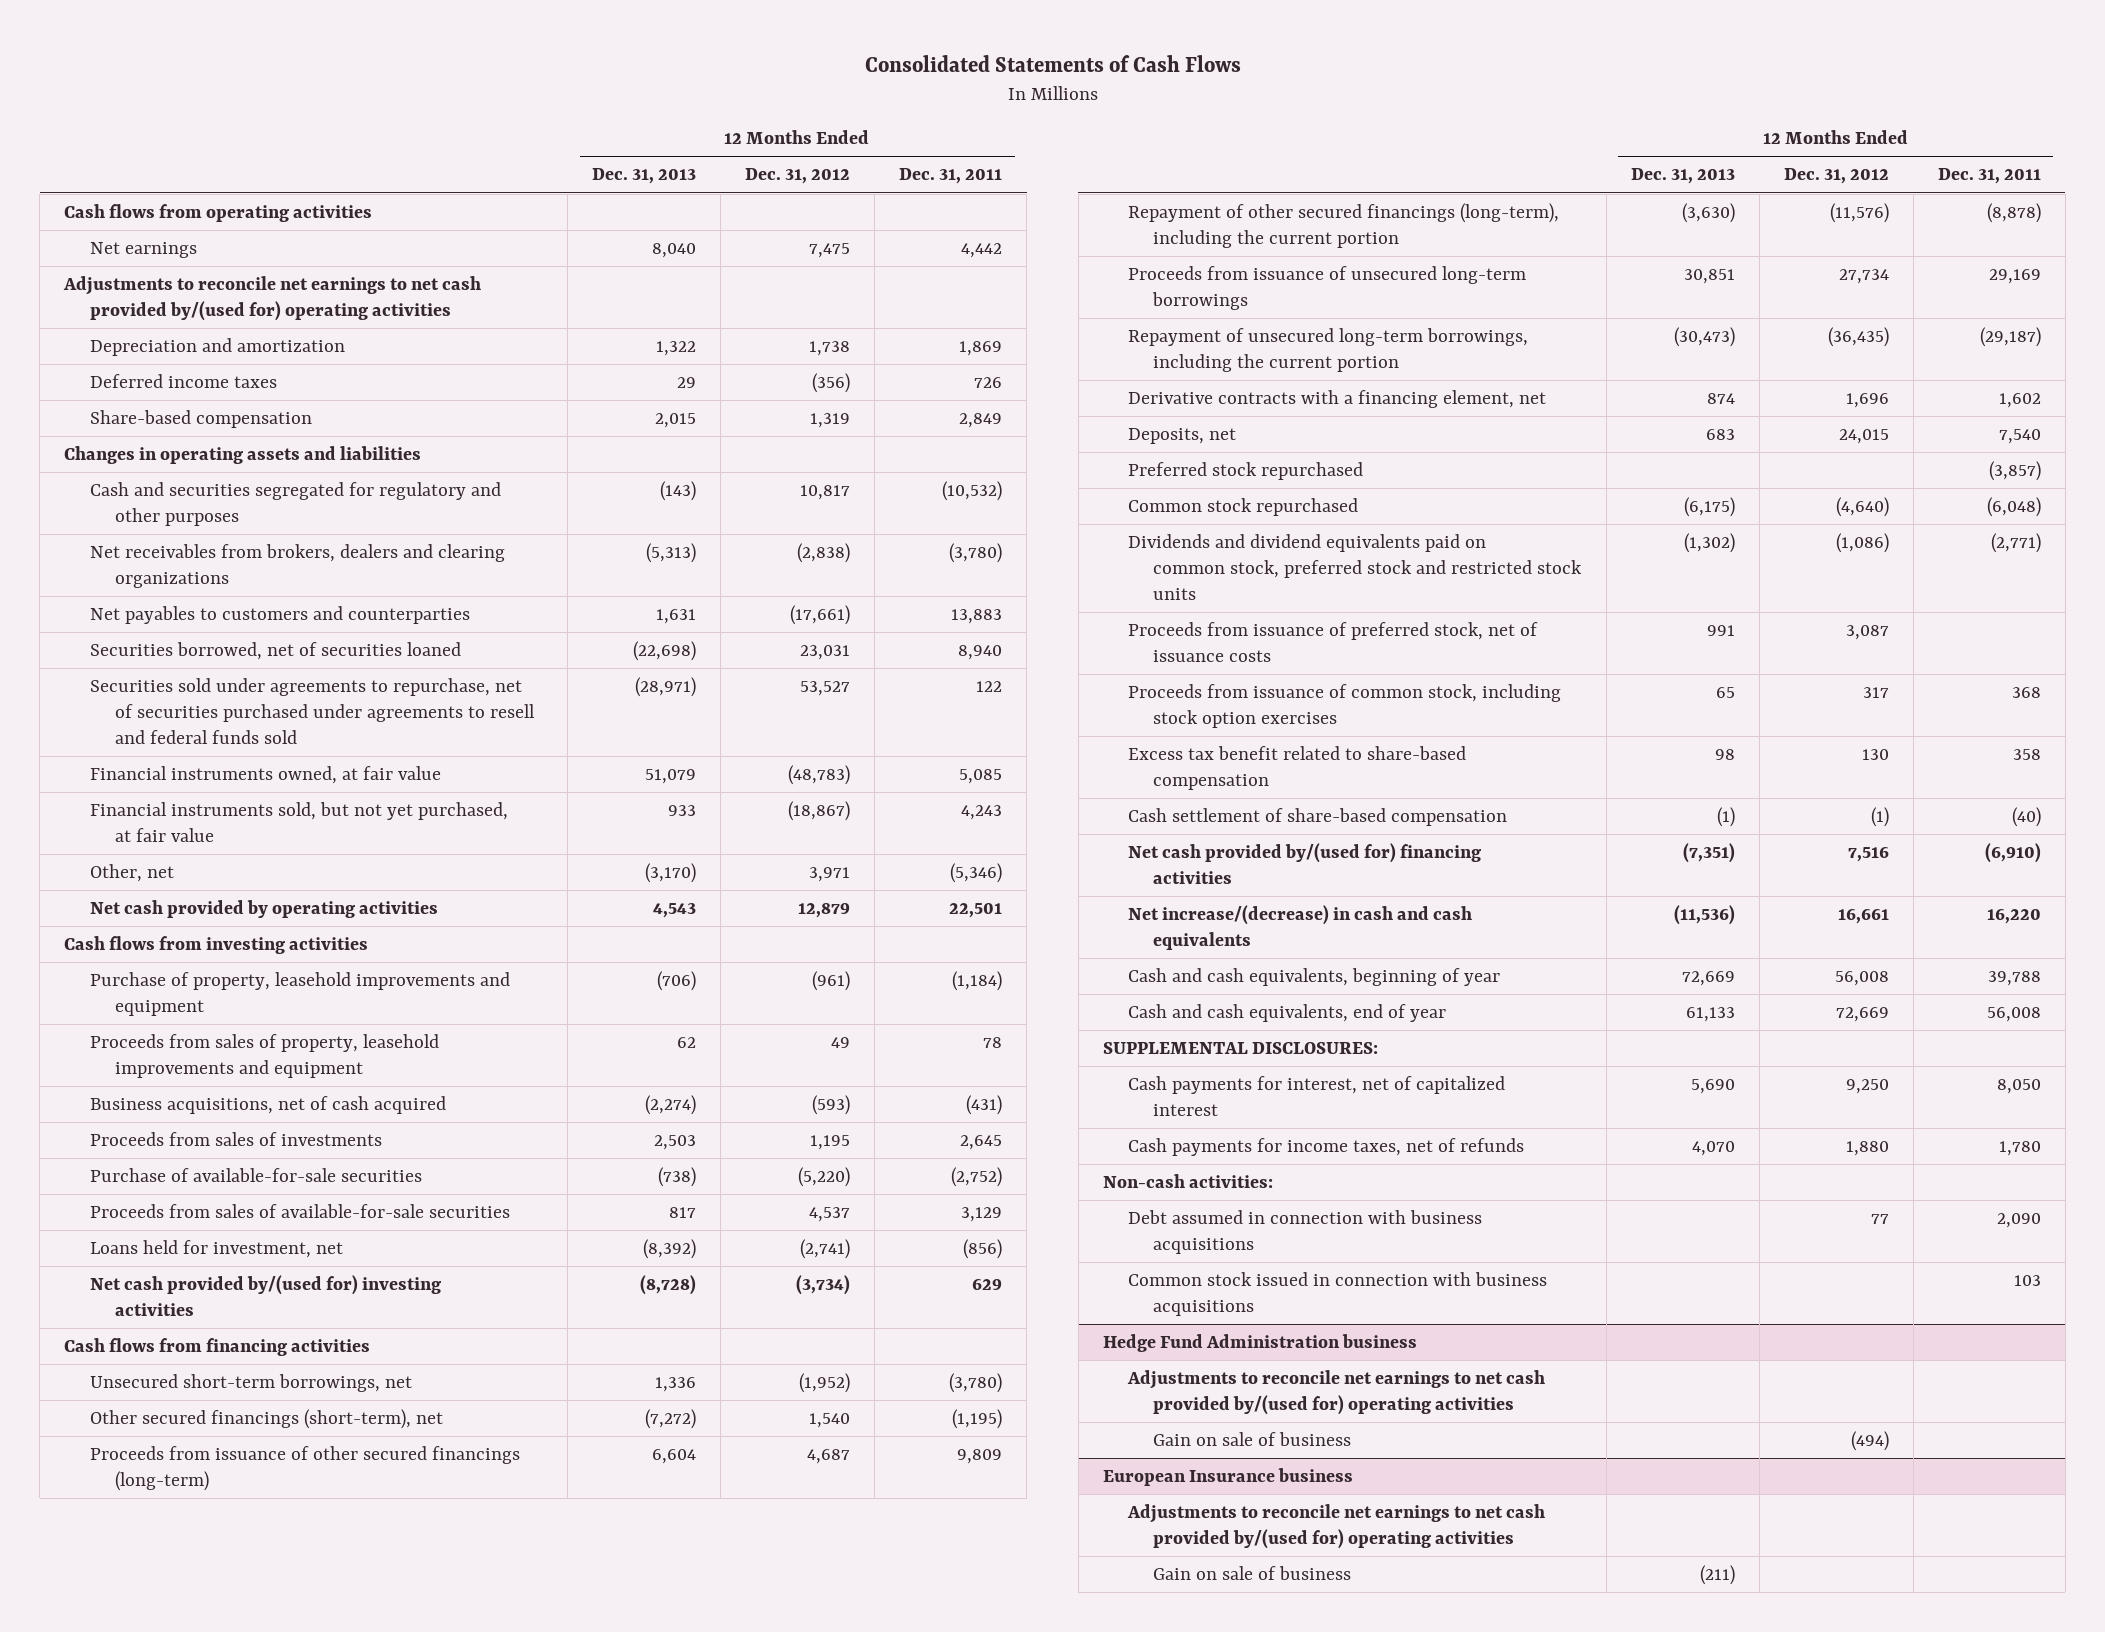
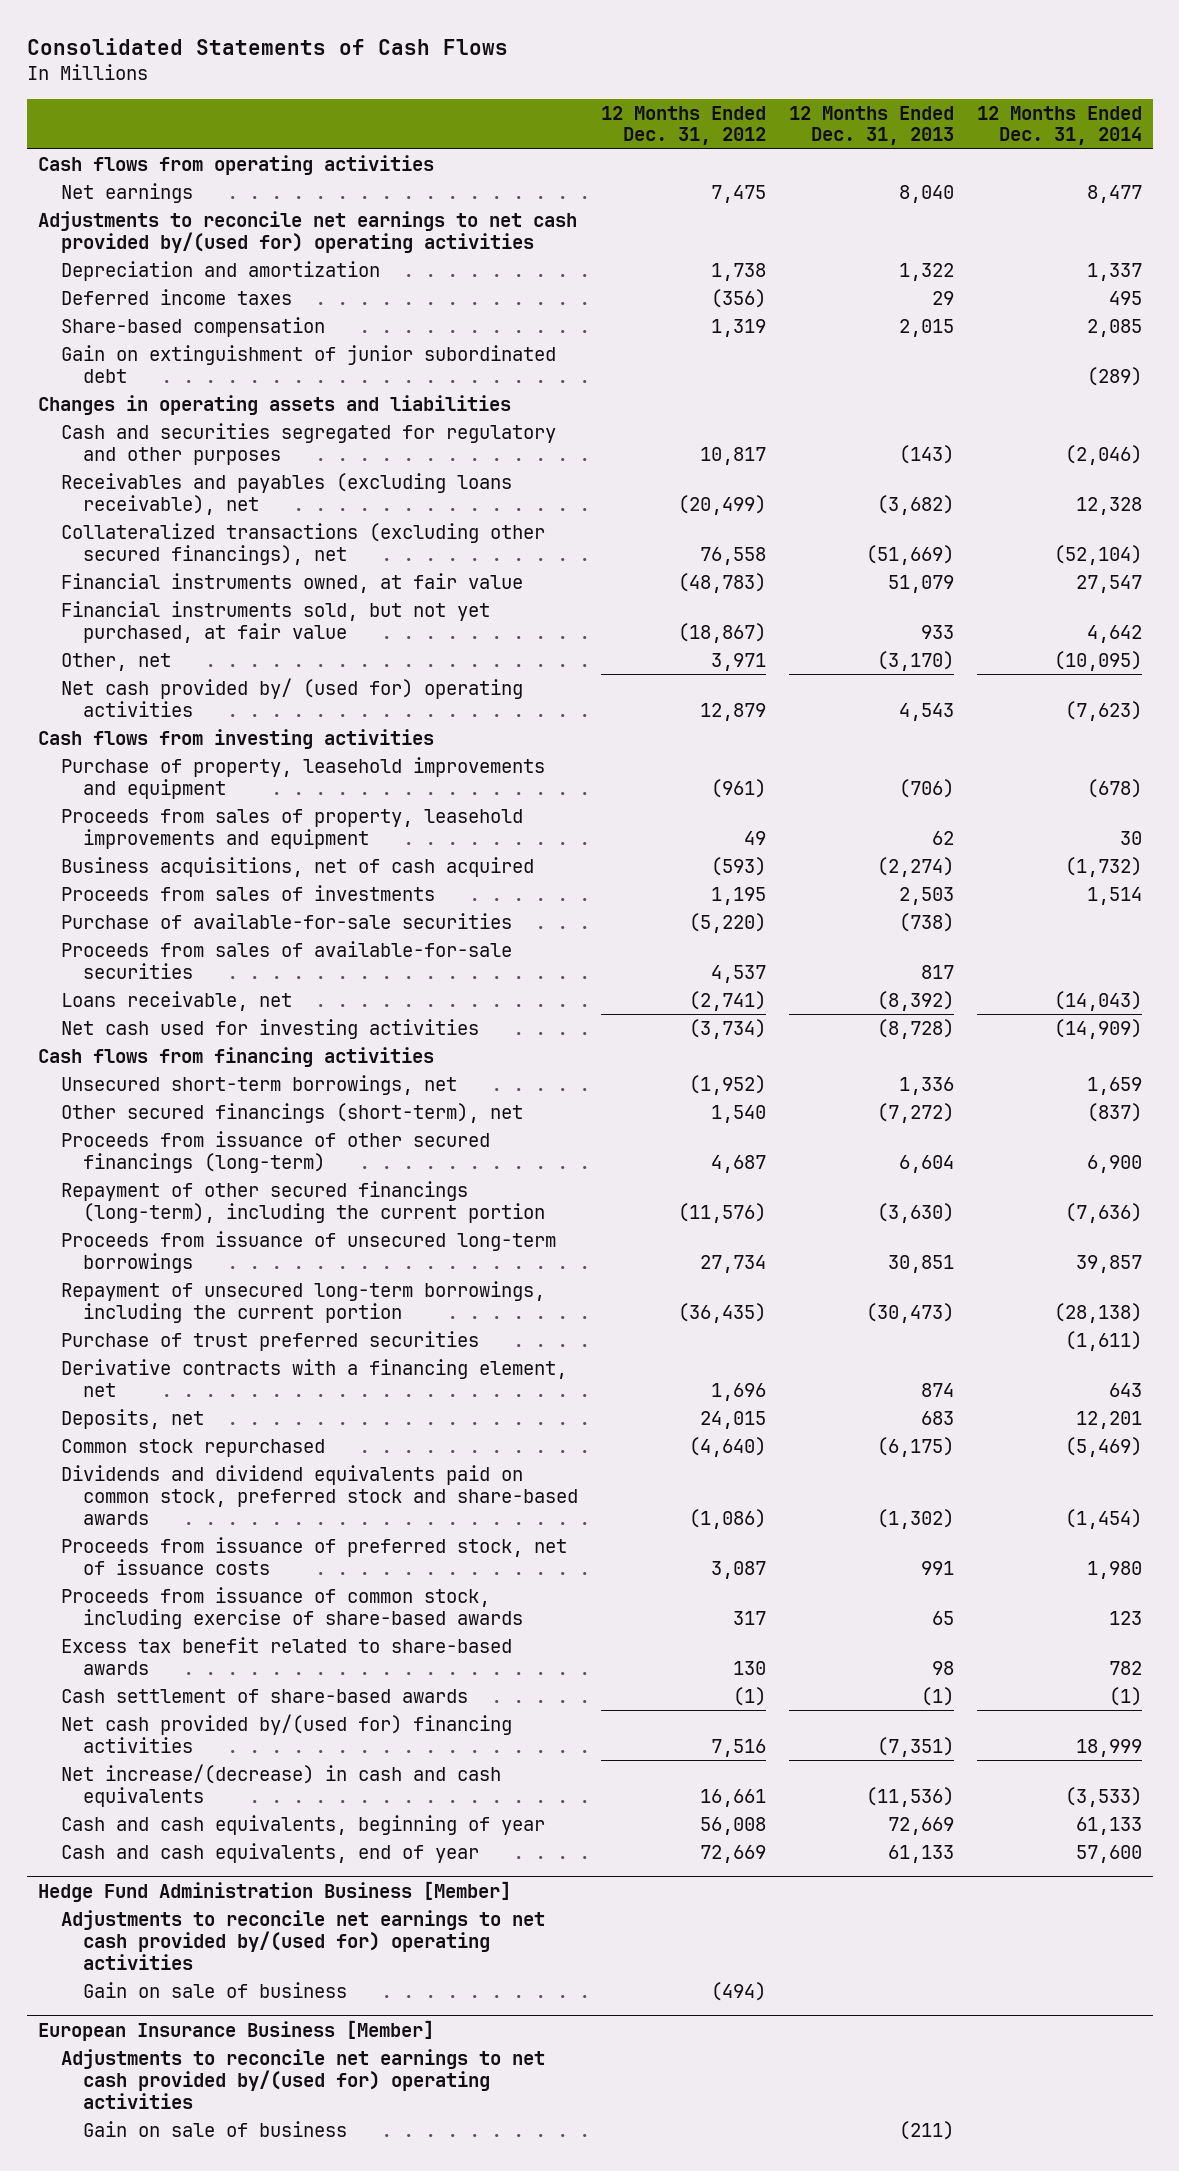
[899,168,1003,185] Dec. 31, 2011 -> none
none -> [976,105,1142,146] 12 Months Ended Dec. 31, 2014
none -> [60,344,556,383] Gain on extinguishment of junior subordinated debt
[89,544,505,588] Net receivables from brokers, dealers and clearing organizations -> none
[89,606,470,625] Net payables to customers and counterparties -> none
[89,642,461,661] Securities borrowed, net of securities loaned -> none
[89,678,535,744] Securities sold under agreements to repurchase, net of securities purchased under agreements to resell and federal funds sold -> none
none -> [60,472,512,515] Receivables and payables (excluding loans receivable), net
none -> [60,522,545,565] Collateralized transactions (excluding other secured financings), net
[89,900,438,919] Net cash provided by operating activities -> [60,677,523,717] Net cash provided by/ (used for) operating activities
[89,1240,343,1259] Loans held for investment, net -> [60,990,292,1011] Loans receivable, net
[89,1275,441,1316] Net cash provided by/(used for) investing activities -> [60,1018,479,1039] Net cash used for investing activities
none -> [60,1330,479,1351] Purchase of trust preferred securities
[1128,462,1364,481] Preferred stock repurchased -> none
[1128,534,1583,600] Dividends and dividend equivalents paid on common stock, preferred stock and restricted stock units -> [60,1464,579,1525] Dividends and dividend equivalents paid on common stock, preferred stock and share-based awards
[1128,684,1562,728] Proceeds from issuance of common stock, including stock option exercises -> [60,1586,524,1629] Proceeds from issuance of common stock, including exercise of share-based awards
[1128,746,1467,790] Excess tax benefit related to share-based compensation -> [60,1636,512,1675] Excess tax benefit related to share-based awards
[1128,808,1508,827] Cash settlement of share-based compensation -> [60,1688,468,1703] Cash settlement of share-based awards
[1102,1042,1378,1055] SUPPLEMENTAL DISCLOSURES: -> none
[1128,1076,1506,1116] Cash payments for interest, net of capitalized interest -> none
[1128,1138,1525,1157] Cash payments for income taxes, net of refunds -> none
[1102,1174,1273,1189] Non-cash activities: -> none
[1128,1210,1483,1254] Debt assumed in connection with business acquisitions -> none
[1128,1272,1548,1316] Common stock issued in connection with business acquisitions -> none
[1102,1334,1417,1353] Hedge Fund Administration business -> [37,1880,511,1902] Hedge Fund Administration Business [Member]
[1102,1468,1353,1487] European Insurance business -> [37,2019,434,2041] European Insurance Business [Member]

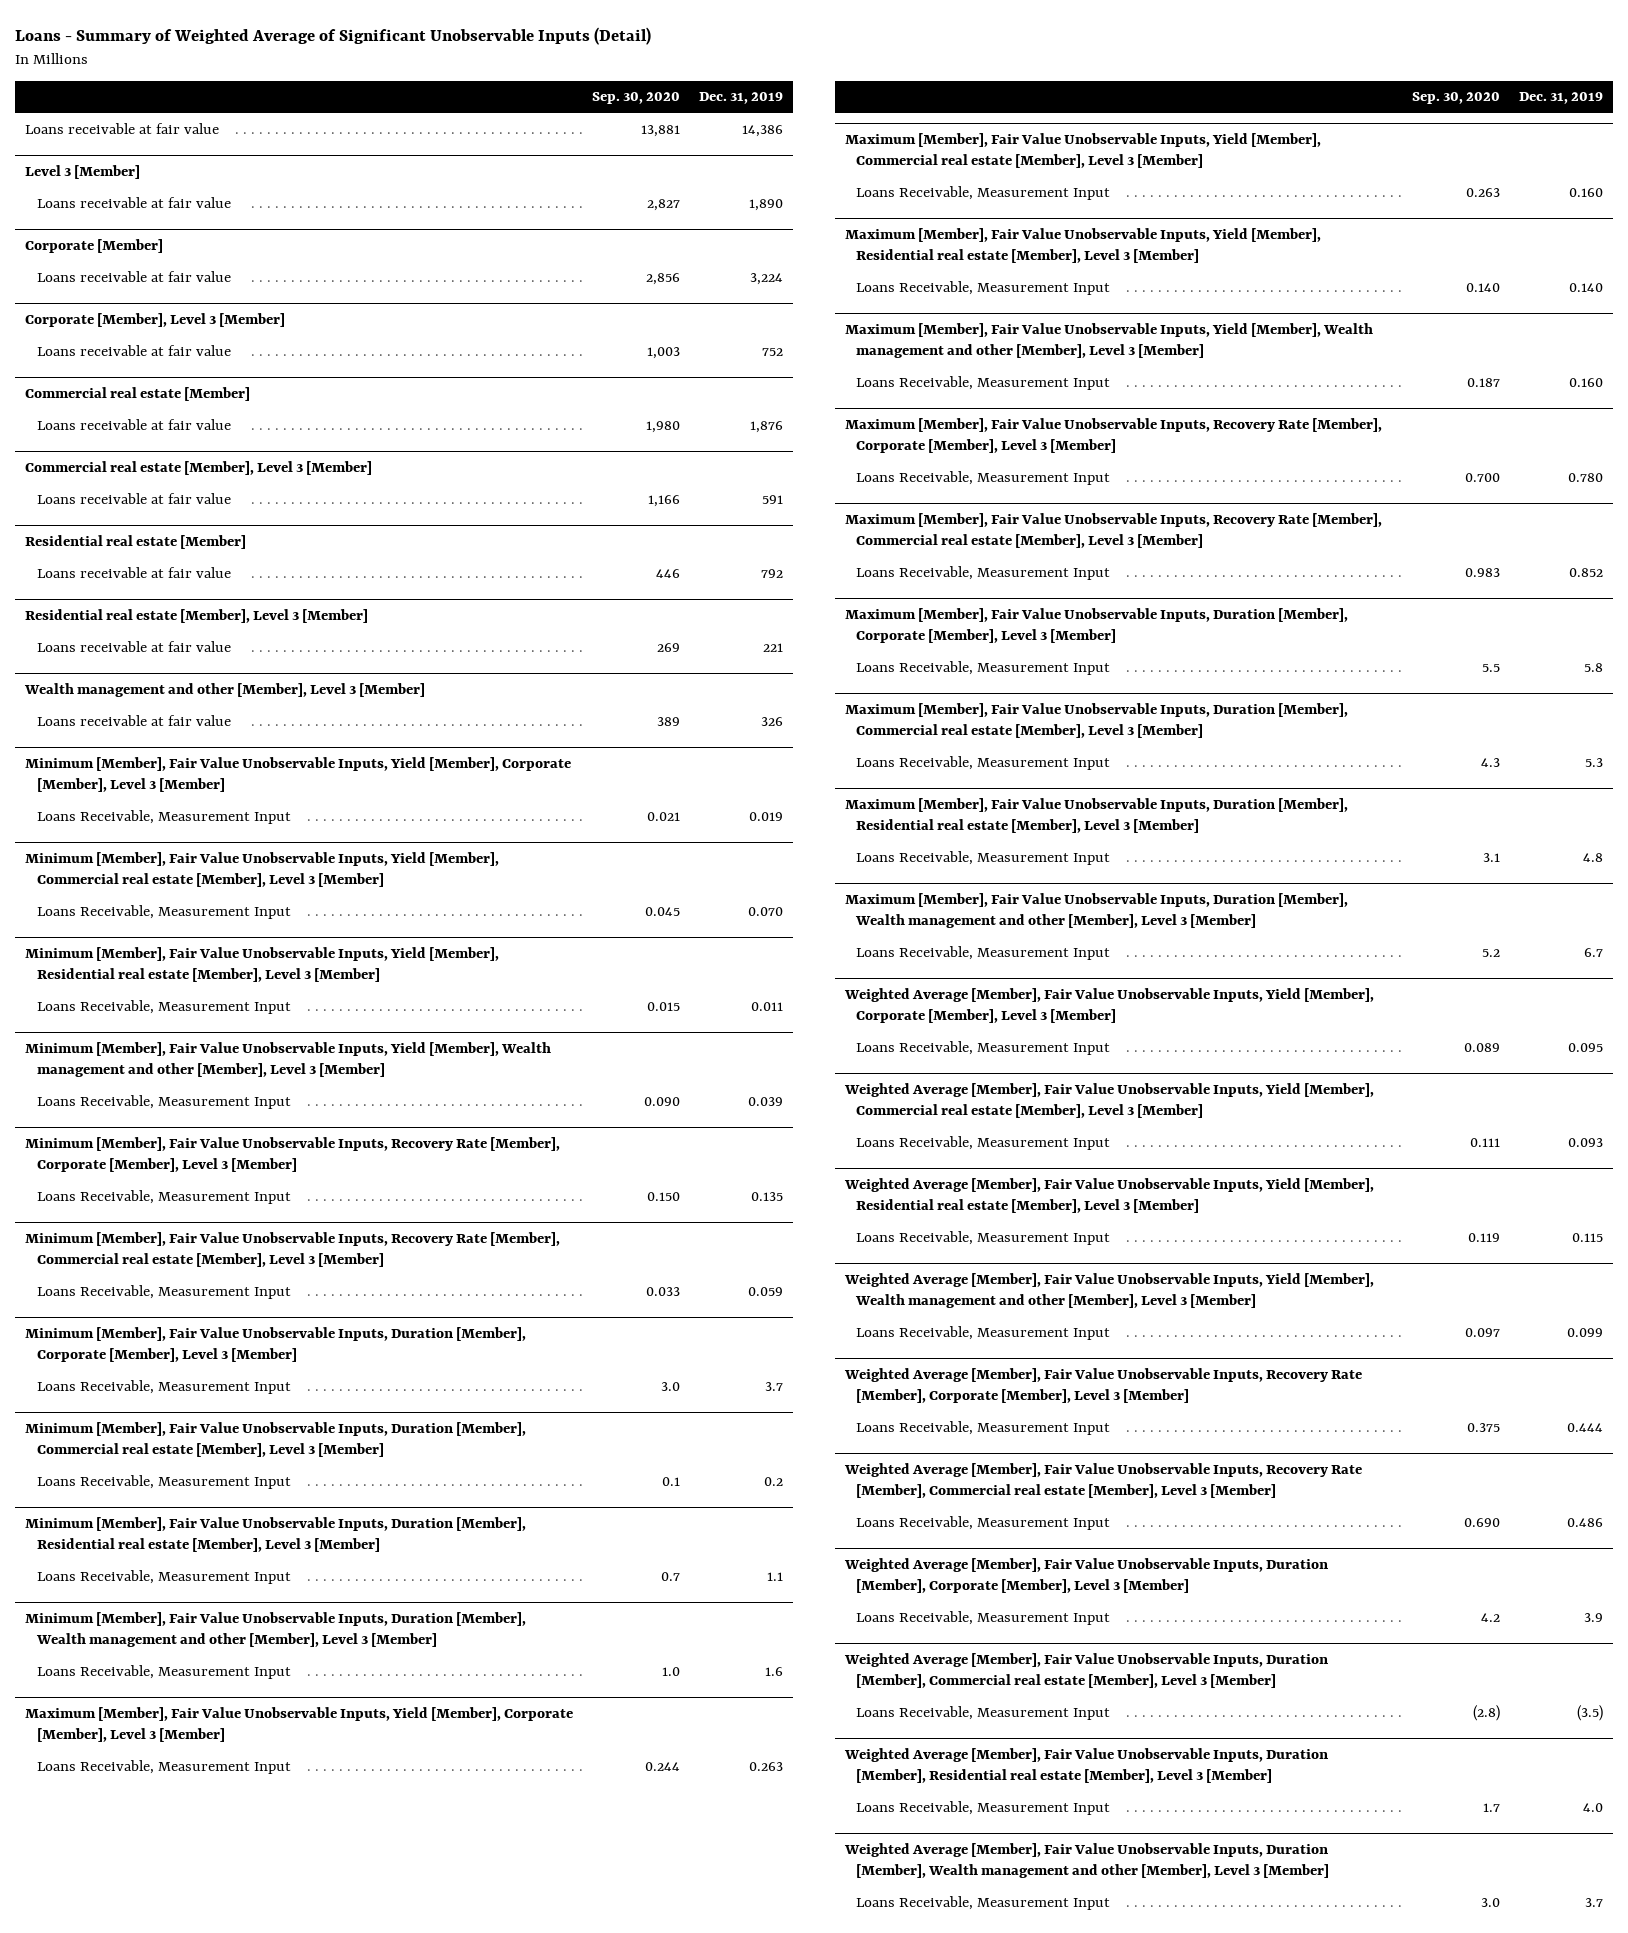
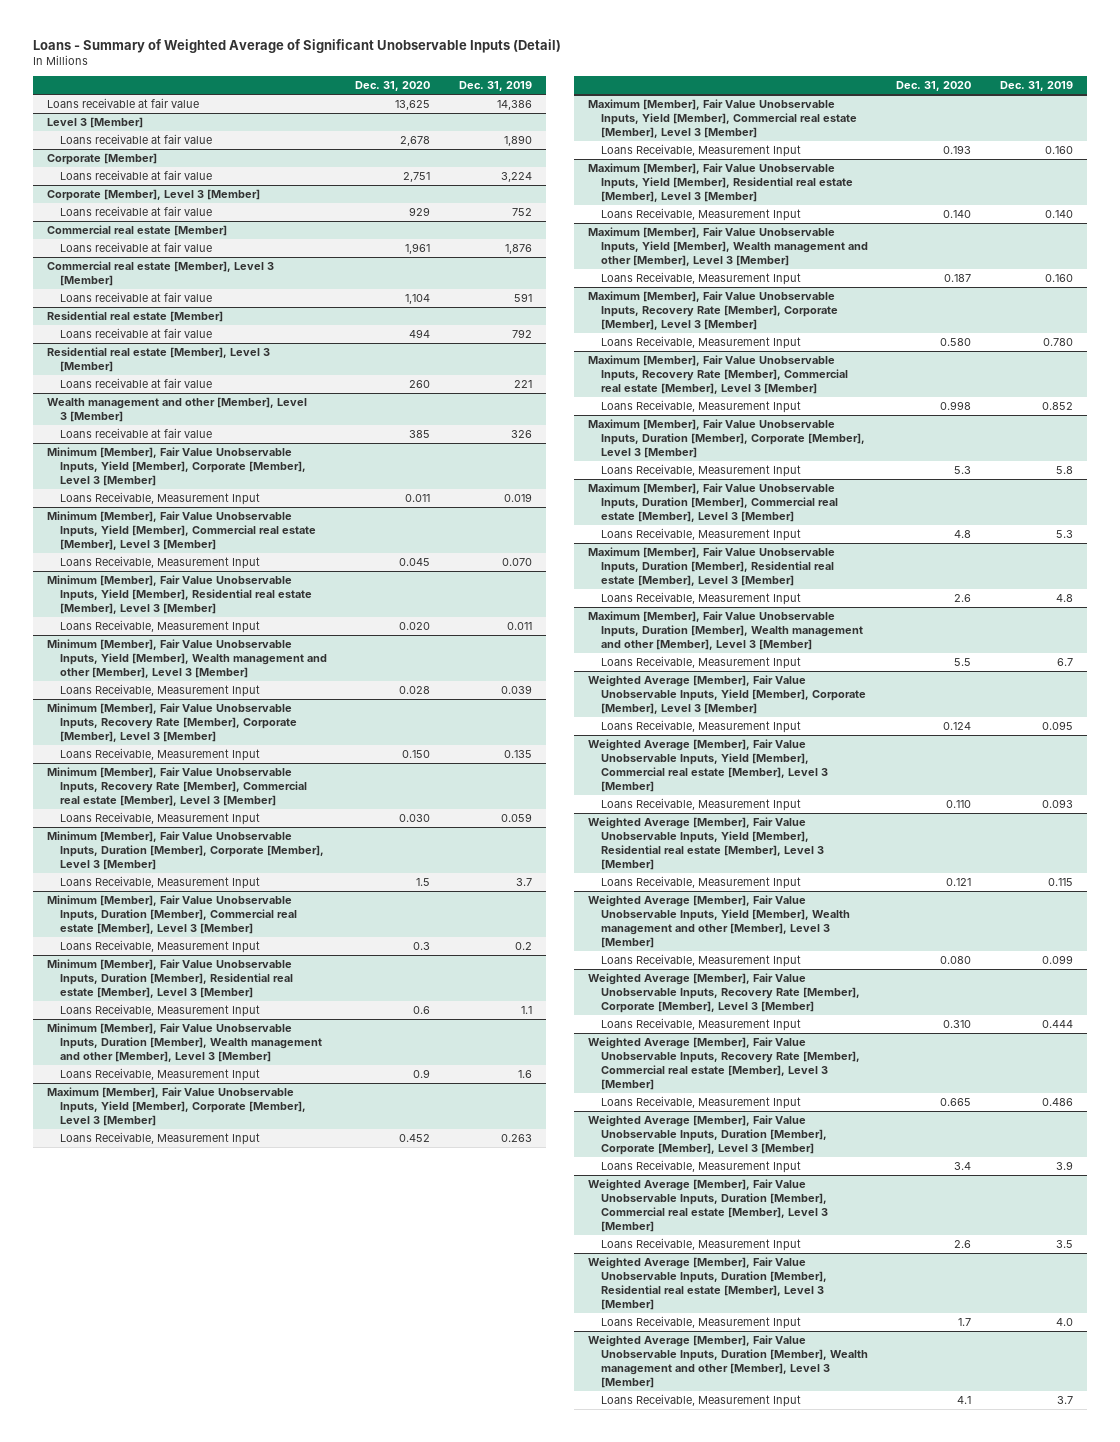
[592,92,681,105] Sep. 30, 2020 -> none
none -> [355,81,431,92] Dec. 31, 2020
[1577,1704,1604,1721] (3.5) -> [1056,1240,1074,1249] 3.5

